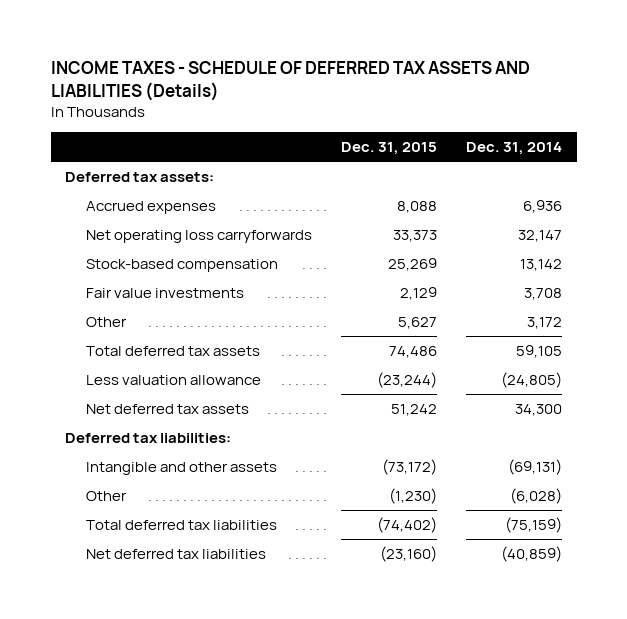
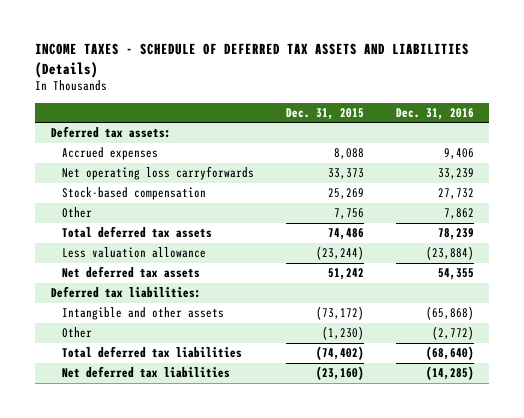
[466,142,563,156] Dec. 31, 2014 -> none
none -> [395,107,474,120] Dec. 31, 2016
[86,288,245,299] Fair value investments -> none
[398,317,438,330] 5,627 -> [333,208,364,220] 7,756

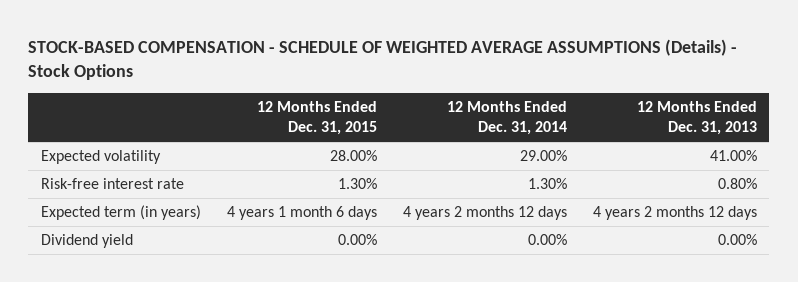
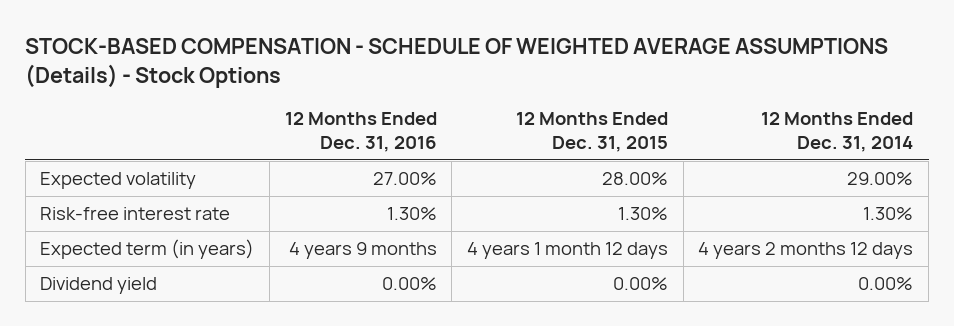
[636,101,757,136] 12 Months Ended Dec. 31, 2013 -> none
none -> [284,112,437,152] 12 Months Ended Dec. 31, 2016
[226,206,377,221] 4 years 1 month 6 days -> [467,242,669,260] 4 years 1 month 12 days

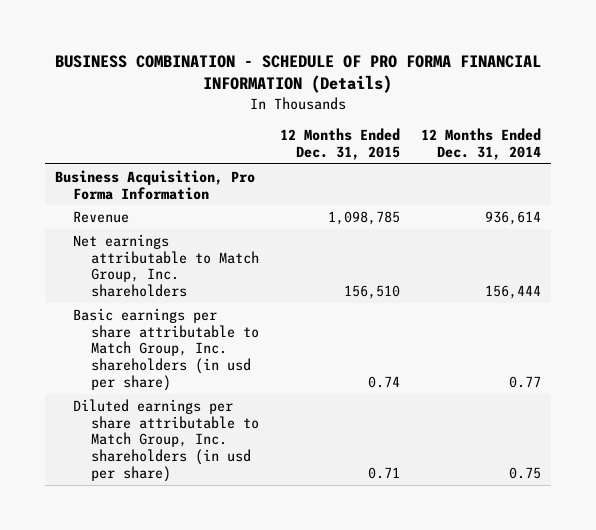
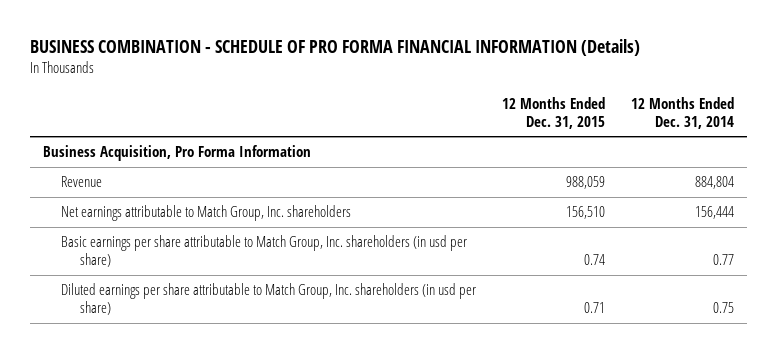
[327,210,400,225] 1,098,785 -> [565,176,605,190] 988,059
[484,210,541,225] 936,614 -> [694,176,734,190] 884,804

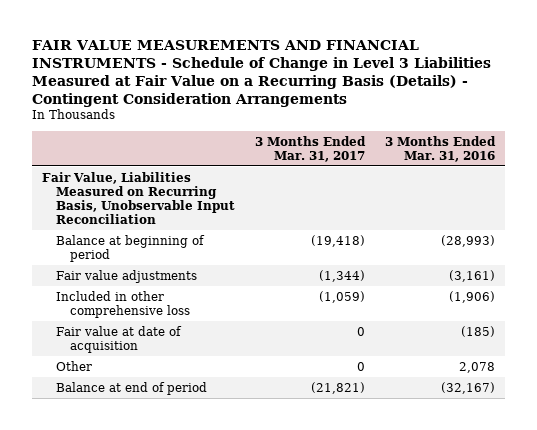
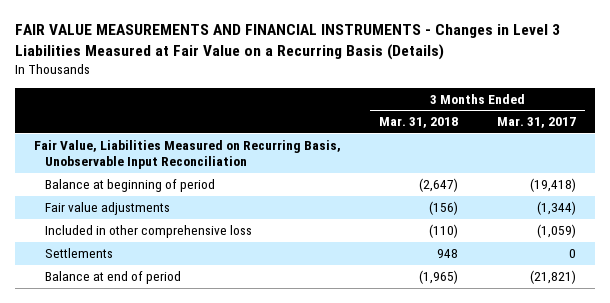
[31,39,491,107] FAIR VALUE MEASUREMENTS AND FINANCIAL INSTRUMENTS - Schedule of Change in Level 3 Liabilities Measured at Fair Value on a Recurring Basis (Details) - Contingent Consideration Arrangements -> [14,24,560,61] FAIR VALUE MEASUREMENTS AND FINANCIAL INSTRUMENTS - Changes in Level 3 Liabilities Measured at Fair Value on a Recurring Basis (Details)
[385,135,497,162] 3 Months Ended Mar. 31, 2016 -> none
none -> [379,117,459,129] Mar. 31, 2018
[55,325,182,353] Fair value at date of acquisition -> none
[55,360,92,371] Other -> none
none -> [44,248,113,259] Settlements

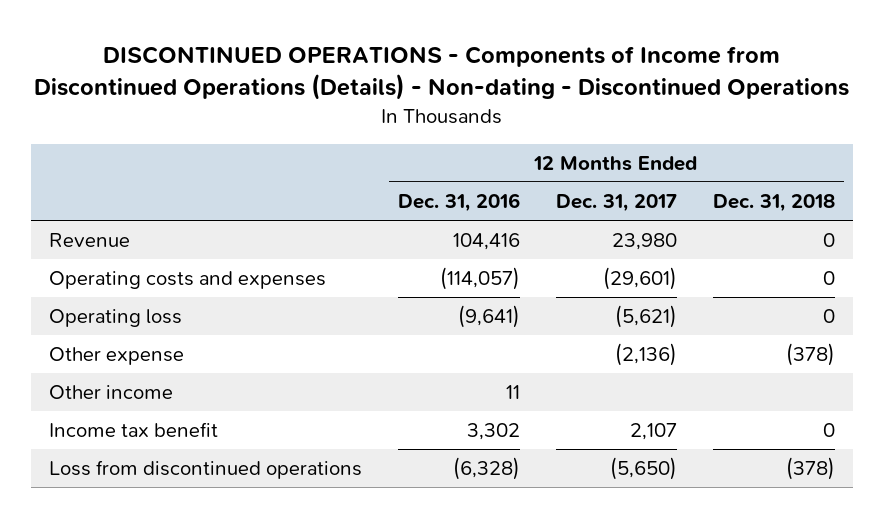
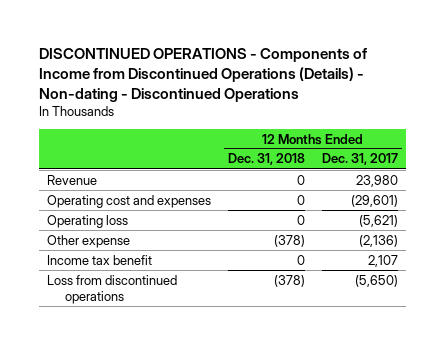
[397,193,520,213] Dec. 31, 2016 -> none
[49,271,327,290] Operating costs and expenses -> [47,194,212,208] Operating cost and expenses
[49,385,174,400] Other income -> none

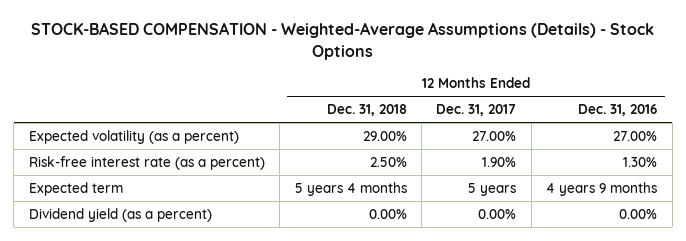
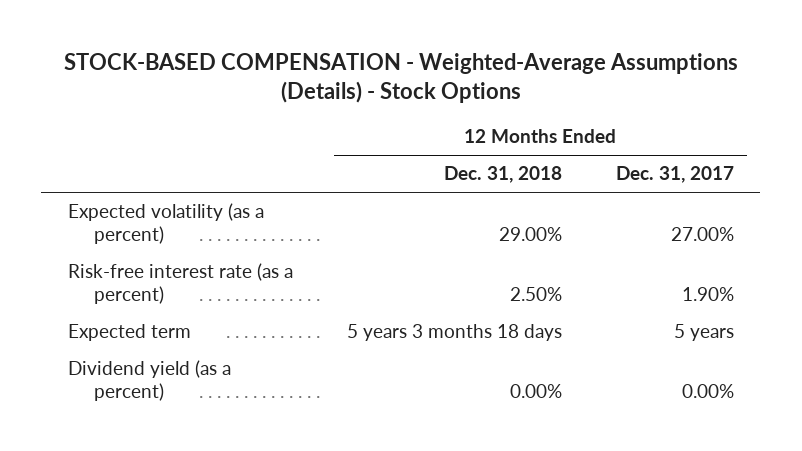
[578,104,658,117] Dec. 31, 2016 -> none
[294,181,407,196] 5 years 4 months -> [346,324,562,342] 5 years 3 months 18 days

